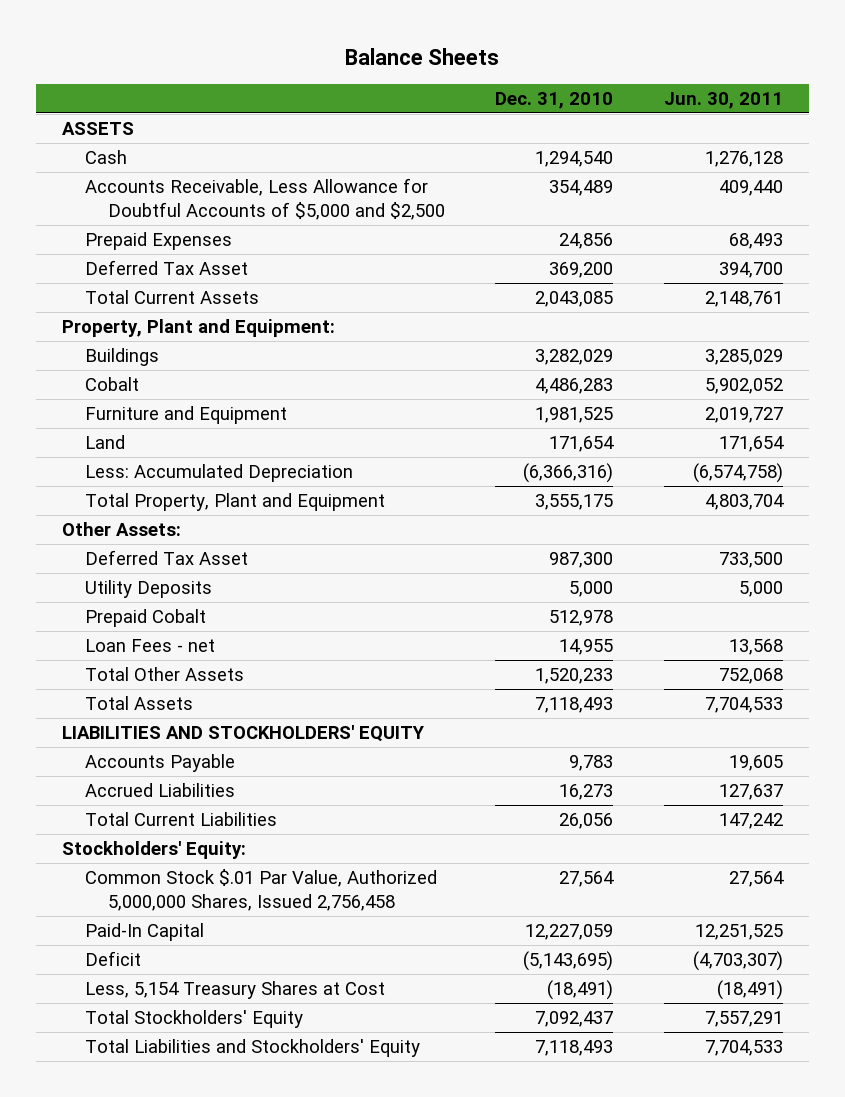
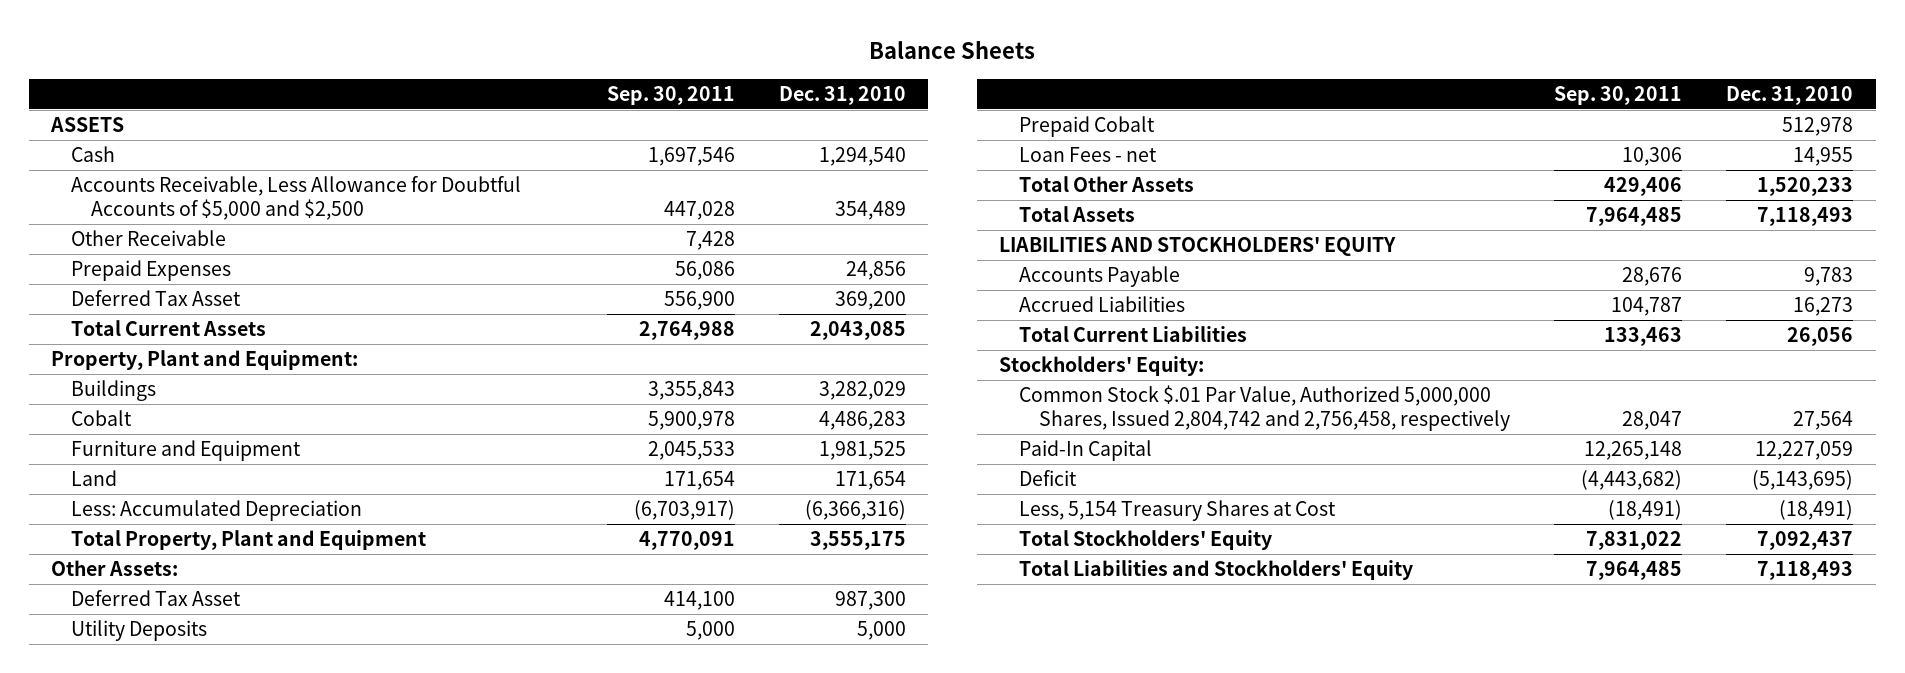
[664,91,784,109] Jun. 30, 2011 -> none
none -> [606,85,735,105] Sep. 30, 2011
none -> [71,230,227,247] Other Receivable
[84,869,437,911] Common Stock $.01 Par Value, Authorized 5,000,000 Shares, Issued 2,756,458 -> [1018,385,1510,432] Common Stock $.01 Par Value, Authorized 5,000,000 Shares, Issued 2,804,742 and 2,756,458, respectively

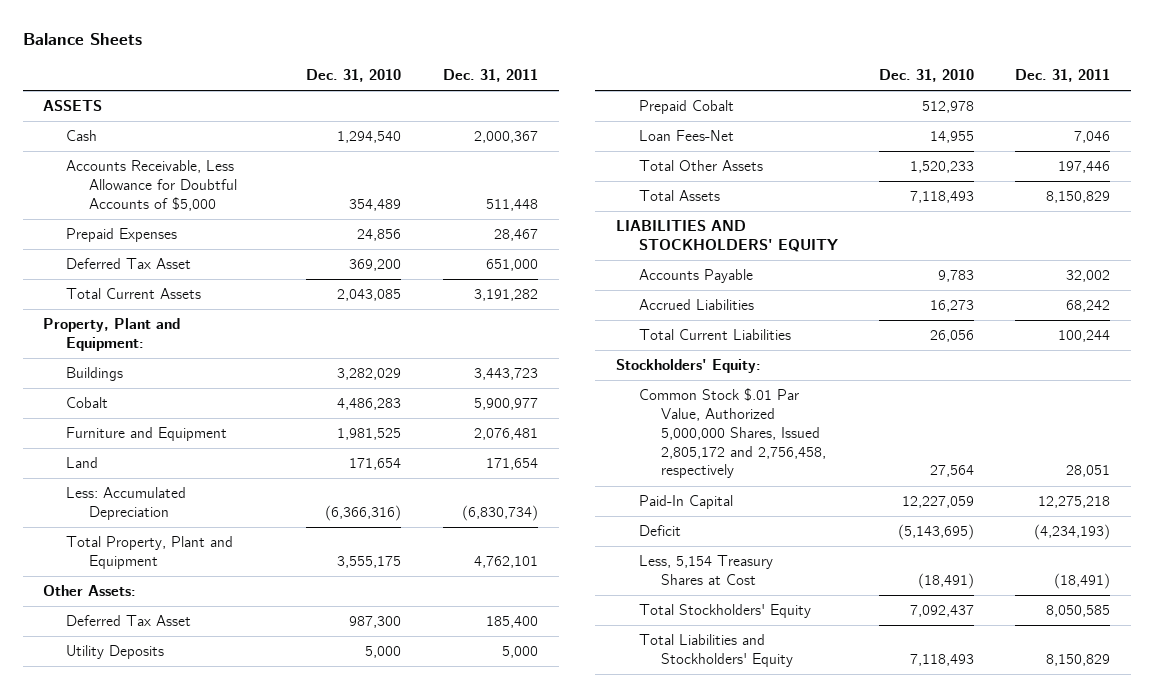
[606,85,735,105] Sep. 30, 2011 -> none
none -> [442,68,538,82] Dec. 31, 2011
[71,230,227,247] Other Receivable -> none
[71,176,522,221] Accounts Receivable, Less Allowance for Doubtful Accounts of $5,000 and $2,500 -> [66,160,237,211] Accounts Receivable, Less Allowance for Doubtful Accounts of $5,000
[1018,147,1157,163] Loan Fees - net -> [638,130,734,142] Loan Fees-Net
[1018,385,1510,432] Common Stock $.01 Par Value, Authorized 5,000,000 Shares, Issued 2,804,742 and 2,756,458, respectively -> [638,388,827,479] Common Stock $.01 Par Value, Authorized 5,000,000 Shares, Issued 2,805,172 and 2,756,458, respectively

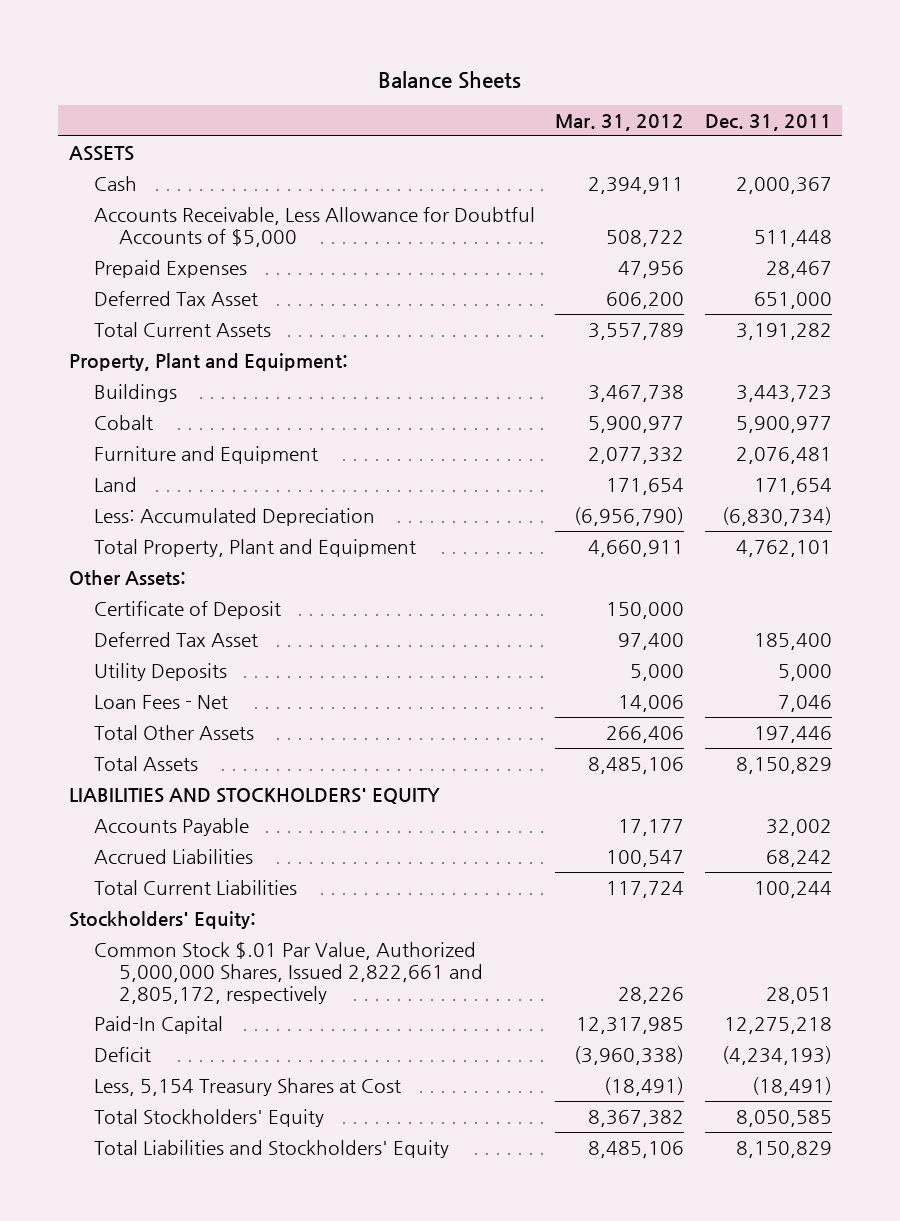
[306,68,402,82] Dec. 31, 2010 -> none
none -> [555,114,685,132] Mar. 31, 2012
none -> [93,600,281,619] Certificate of Deposit
[638,100,734,115] Prepaid Cobalt -> none
[638,130,734,142] Loan Fees-Net -> [93,694,228,709] Loan Fees - Net
[638,388,827,479] Common Stock $.01 Par Value, Authorized 5,000,000 Shares, Issued 2,805,172 and 2,756,458, respectively -> [93,941,483,1004] Common Stock $.01 Par Value, Authorized 5,000,000 Shares, Issued 2,822,661 and 2,805,172, respectively

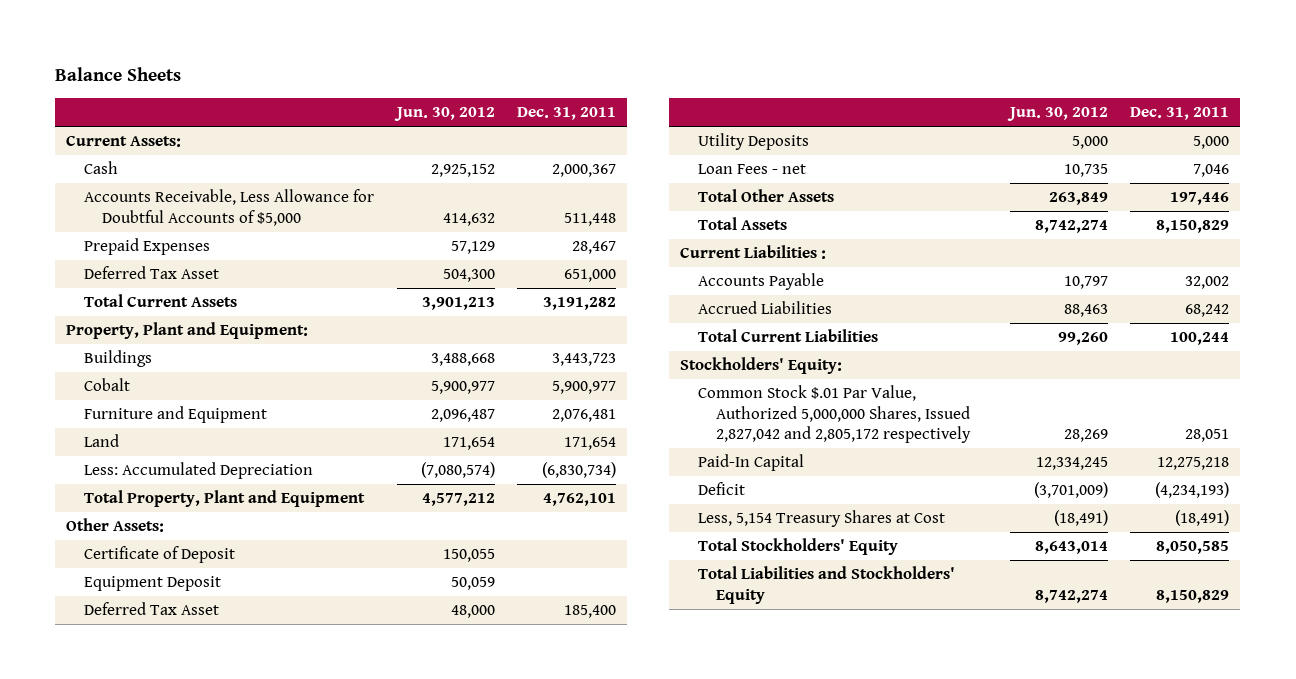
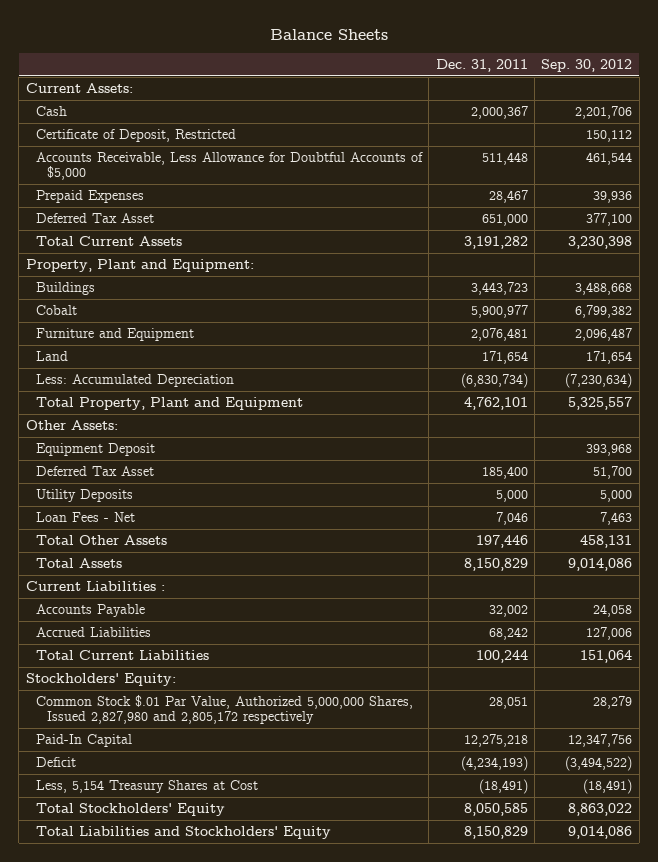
[393,107,495,122] Jun. 30, 2012 -> none
none -> [541,58,633,72] Sep. 30, 2012
none -> [36,128,237,142] Certificate of Deposit, Restricted
[84,546,236,564] Certificate of Deposit -> none
[697,164,806,175] Loan Fees - net -> [36,511,136,522] Loan Fees - Net
[697,385,971,444] Common Stock $.01 Par Value, Authorized 5,000,000 Shares, Issued 2,827,042 and 2,805,172 respectively -> [36,694,414,725] Common Stock $.01 Par Value, Authorized 5,000,000 Shares, Issued 2,827,980 and 2,805,172 respectively

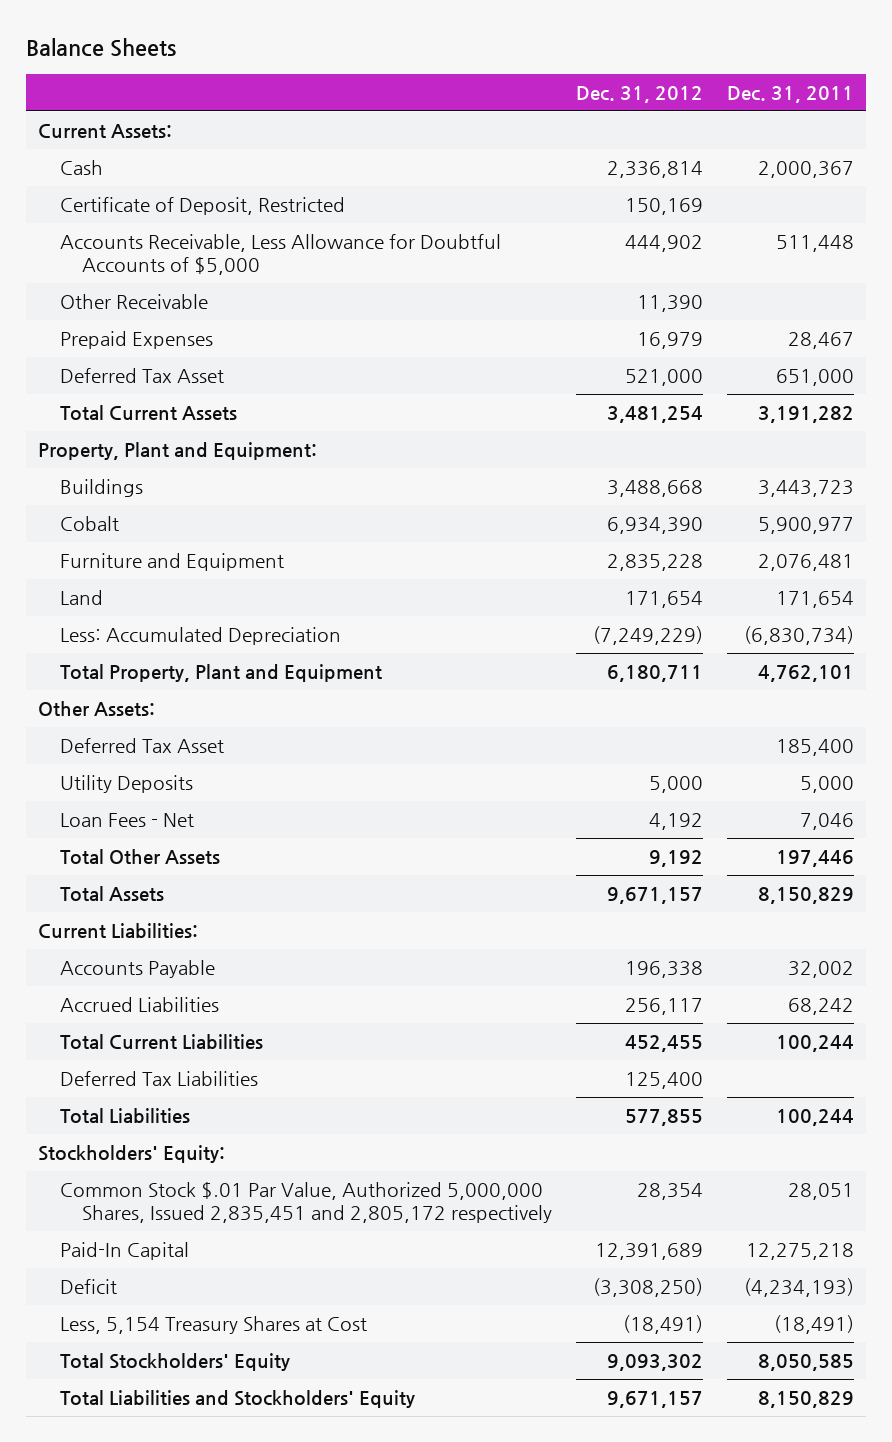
[541,58,633,72] Sep. 30, 2012 -> none
none -> [575,85,703,103] Dec. 31, 2012
none -> [59,294,208,310] Other Receivable
[36,442,156,456] Equipment Deposit -> none
[25,580,165,591] Current Liabilities : -> [37,923,198,939] Current Liabilities:
none -> [59,1071,258,1087] Deferred Tax Liabilities
none -> [59,1108,190,1124] Total Liabilities
[36,694,414,725] Common Stock $.01 Par Value, Authorized 5,000,000 Shares, Issued 2,827,980 and 2,805,172 respectively -> [59,1182,553,1223] Common Stock $.01 Par Value, Authorized 5,000,000 Shares, Issued 2,835,451 and 2,805,172 respectively

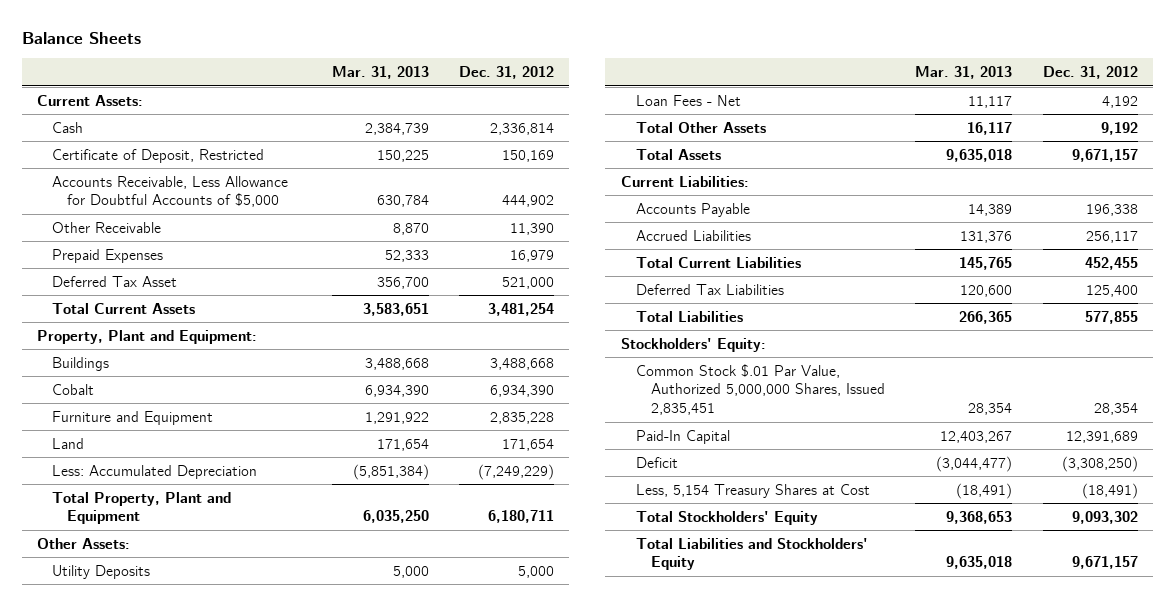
[726,85,854,103] Dec. 31, 2011 -> none
none -> [331,66,429,80] Mar. 31, 2013
[59,738,224,754] Deferred Tax Asset -> none
[59,1182,553,1223] Common Stock $.01 Par Value, Authorized 5,000,000 Shares, Issued 2,835,451 and 2,805,172 respectively -> [635,363,885,415] Common Stock $.01 Par Value, Authorized 5,000,000 Shares, Issued 2,835,451

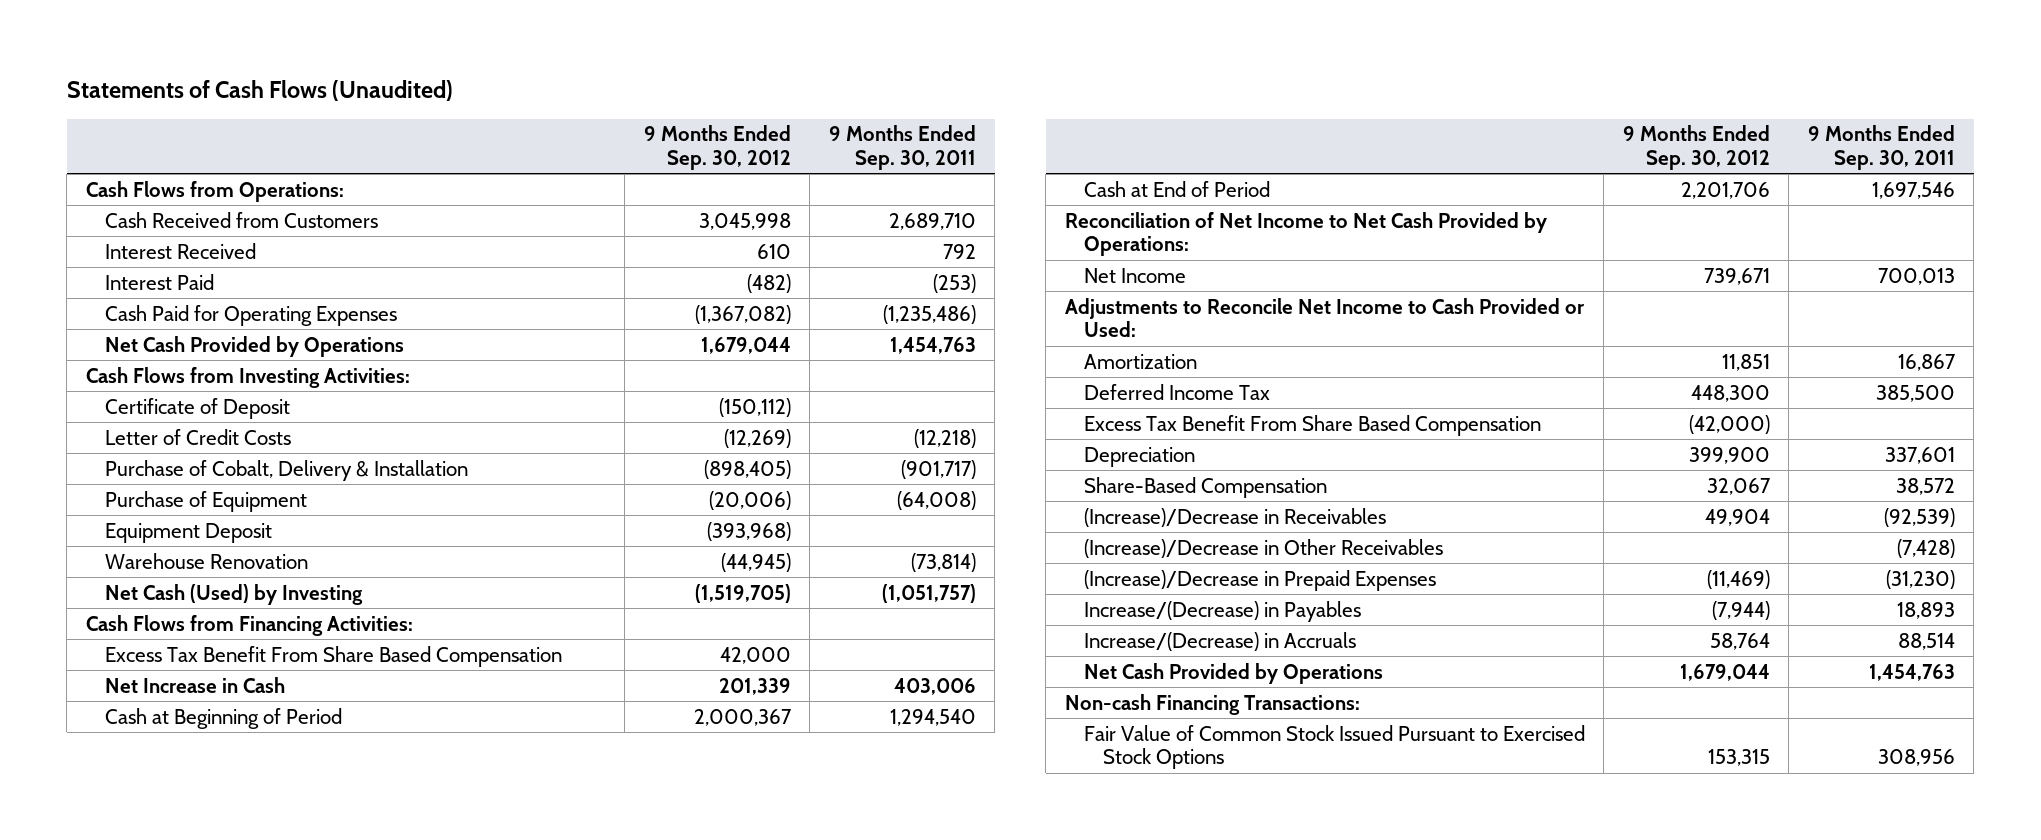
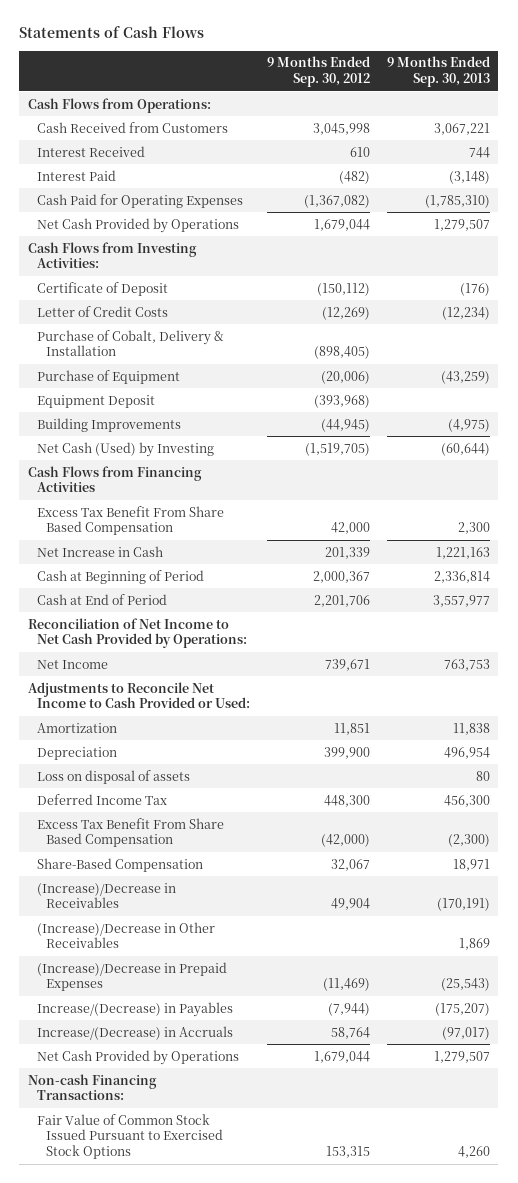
[66,80,453,102] Statements of Cash Flows (Unaudited) -> [19,26,205,39] Statements of Cash Flows
[828,125,976,171] 9 Months Ended Sep. 30, 2011 -> none
none -> [386,56,490,88] 9 Months Ended Sep. 30, 2013
[104,552,308,569] Warehouse Renovation -> [36,417,181,432] Building Improvements
[85,614,413,636] Cash Flows from Financing Activities: -> [27,465,202,493] Cash Flows from Financing Activities
[1083,446,1195,467] Depreciation -> [36,746,117,760] Depreciation
none -> [36,769,190,784] Loss on disposal of assets

